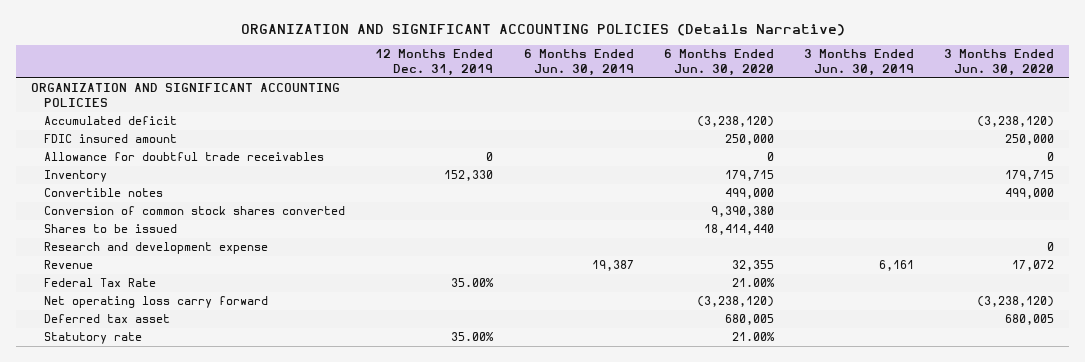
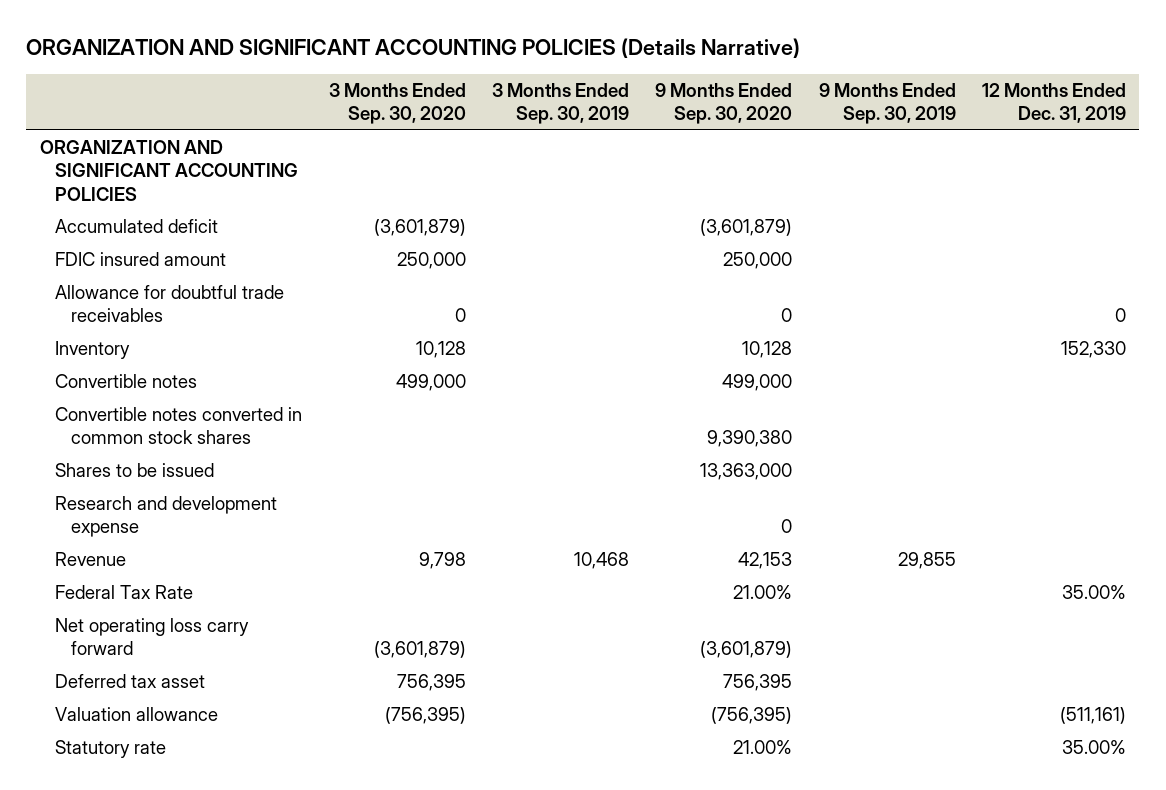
[523,49,634,77] 6 Months Ended Jun. 30, 2019 -> none
[663,49,774,77] 6 Months Ended Jun. 30, 2020 -> none
[803,49,914,77] 3 Months Ended Jun. 30, 2019 -> none
[944,49,1055,77] 3 Months Ended Jun. 30, 2020 -> none
none -> [328,83,466,125] 3 Months Ended Sep. 30, 2020
none -> [491,83,629,125] 3 Months Ended Sep. 30, 2019
none -> [655,83,793,125] 9 Months Ended Sep. 30, 2020
none -> [818,83,956,125] 9 Months Ended Sep. 30, 2019
[44,206,346,216] Conversion of common stock shares converted -> [55,407,303,445] Convertible notes converted in common stock shares
none -> [55,707,219,722] Valuation allowance

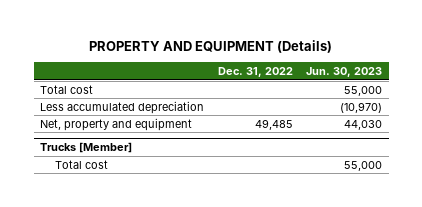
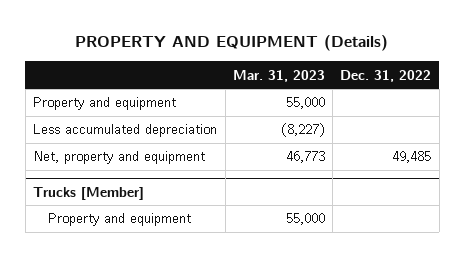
[306,66,383,77] Jun. 30, 2023 -> none
none -> [232,69,325,82] Mar. 31, 2023
[40,84,94,94] Total cost -> [33,97,177,111] Property and equipment
[54,159,108,169] Total cost -> [48,213,192,227] Property and equipment

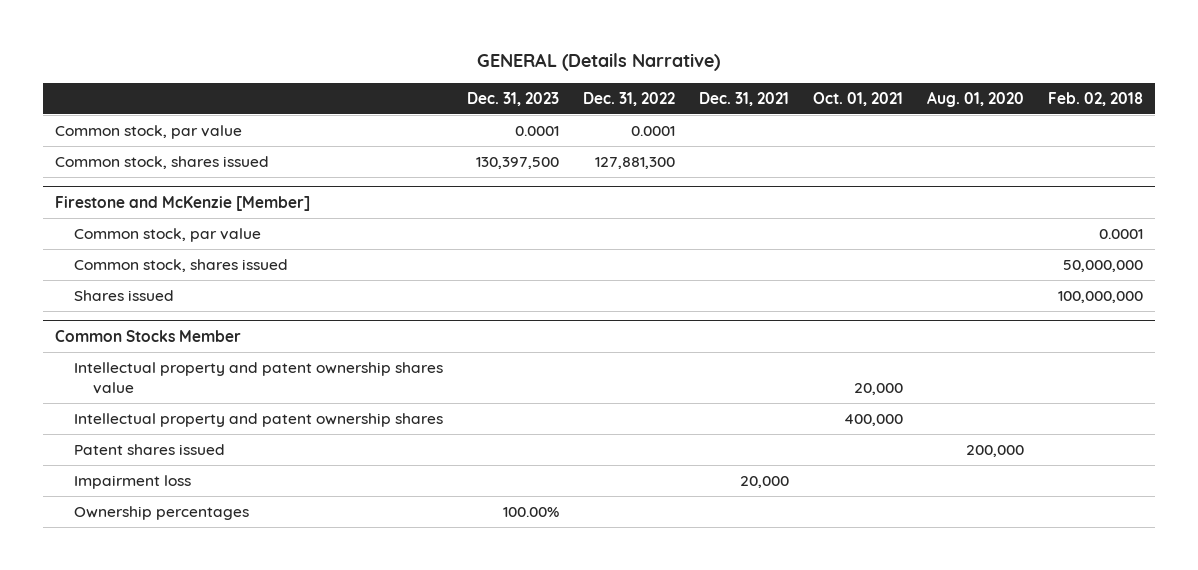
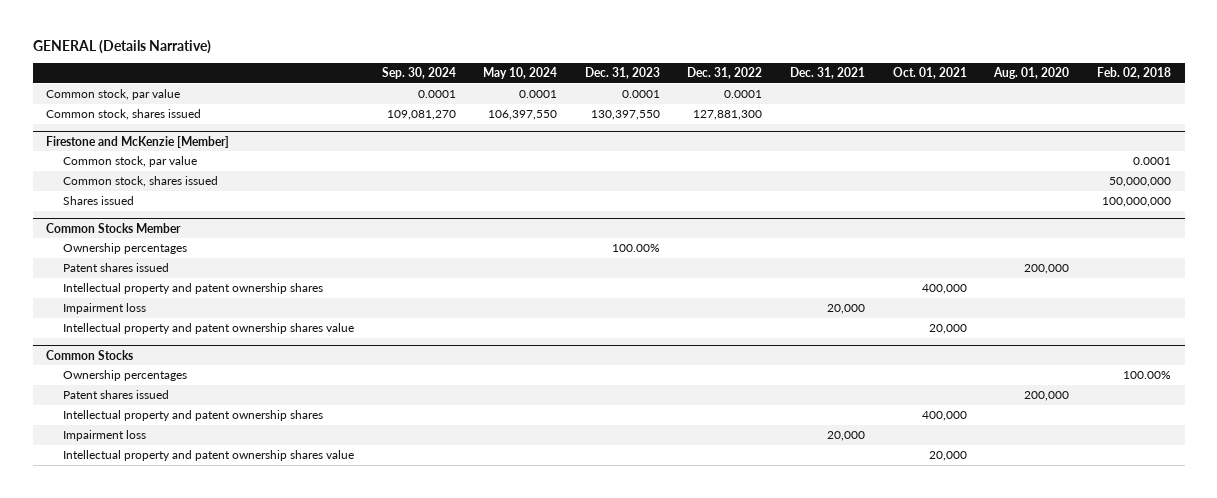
none -> [381,67,456,80] Sep. 30, 2024
none -> [483,67,558,80] May 10, 2024
[475,156,559,169] 130,397,500 -> [590,110,660,121] 130,397,550
[74,505,250,520] Ownership percentages -> [63,243,188,255] Ownership percentages
[74,412,444,427] Intellectual property and patent ownership shares -> [63,283,324,295] Intellectual property and patent ownership shares
[74,361,444,394] Intellectual property and patent ownership shares value -> [63,323,355,335] Intellectual property and patent ownership shares value
none -> [46,349,134,360] Common Stocks
none -> [63,370,188,382] Ownership percentages
none -> [63,390,170,400] Patent shares issued
none -> [63,410,324,422] Intellectual property and patent ownership shares
none -> [63,430,147,442] Impairment loss
none -> [63,450,355,462] Intellectual property and patent ownership shares value

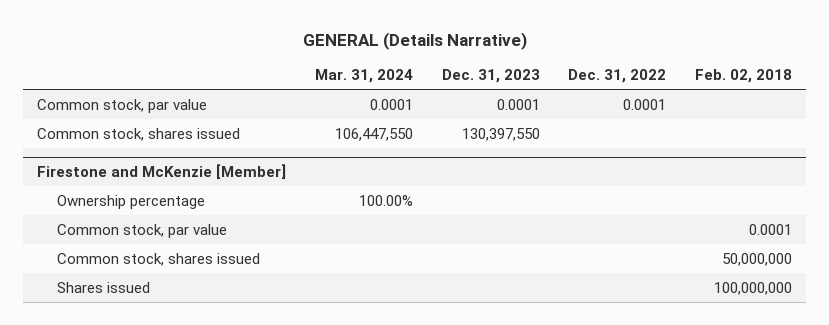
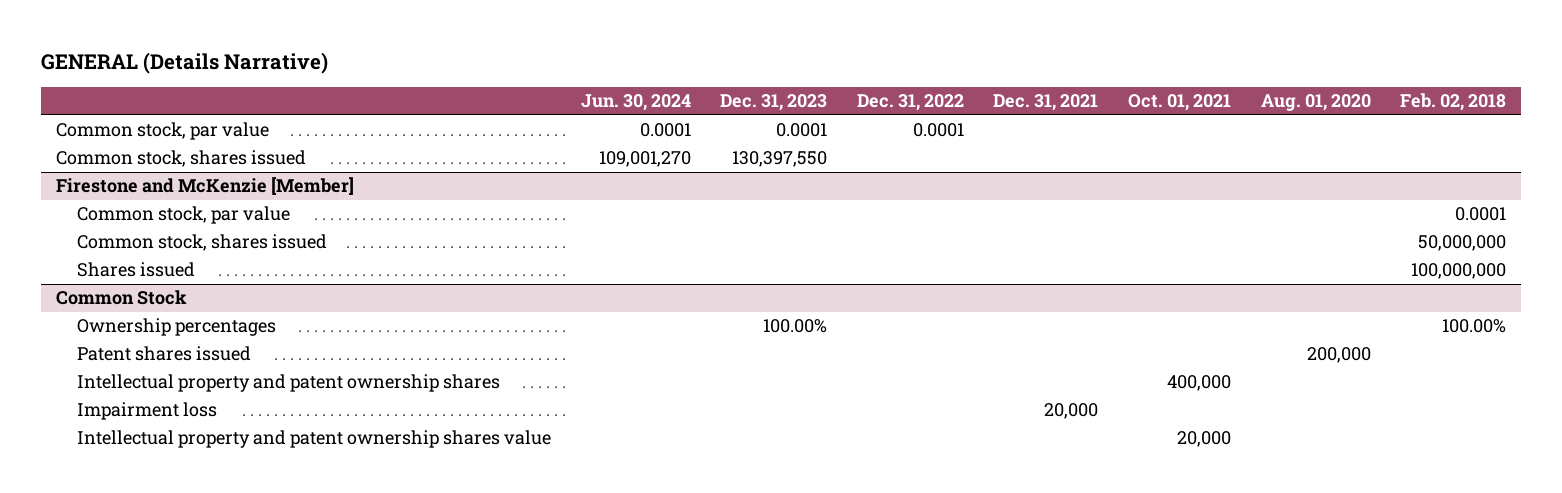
[314,69,413,84] Mar. 31, 2024 -> none
none -> [580,94,691,112] Jun. 30, 2024
none -> [993,94,1099,112] Dec. 31, 2021
none -> [1128,94,1232,112] Oct. 01, 2021
none -> [1260,94,1371,112] Aug. 01, 2020
[56,194,205,209] Ownership percentage -> none
none -> [55,290,187,306] Common Stock
none -> [77,318,277,337] Ownership percentages
none -> [77,346,252,362] Patent shares issued
none -> [77,374,501,393] Intellectual property and patent ownership shares
none -> [77,402,218,421] Impairment loss
none -> [77,430,552,449] Intellectual property and patent ownership shares value

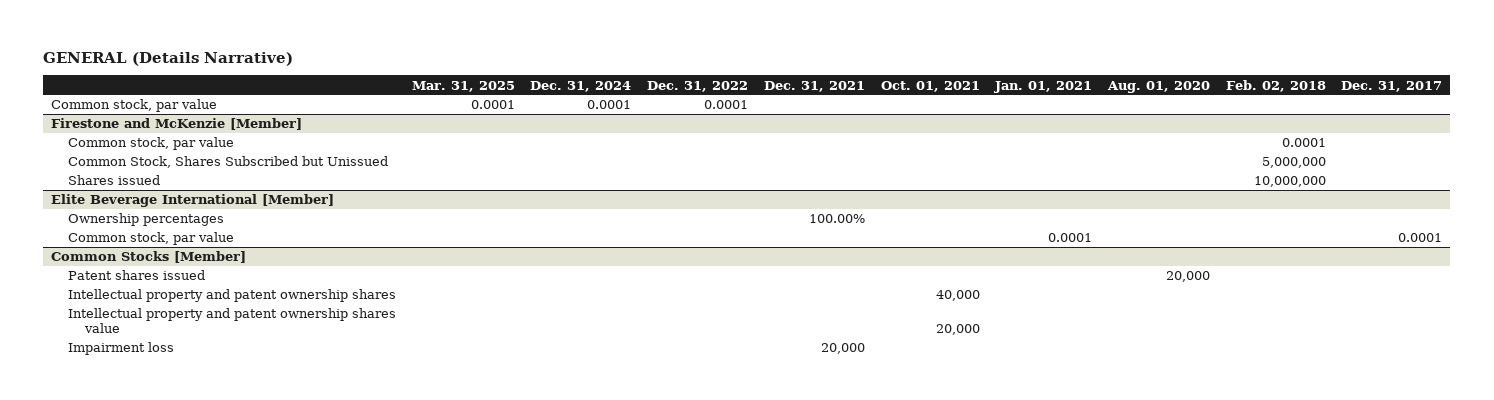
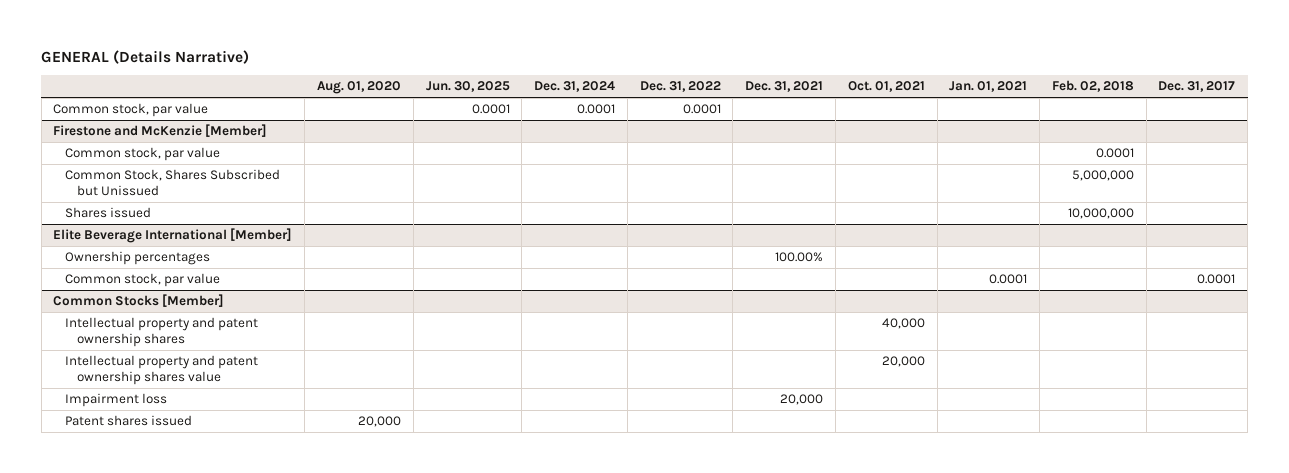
[411,80,515,92] Mar. 31, 2025 -> none
none -> [425,81,510,93] Jun. 30, 2025
[68,270,206,281] Patent shares issued -> [65,415,193,427] Patent shares issued

